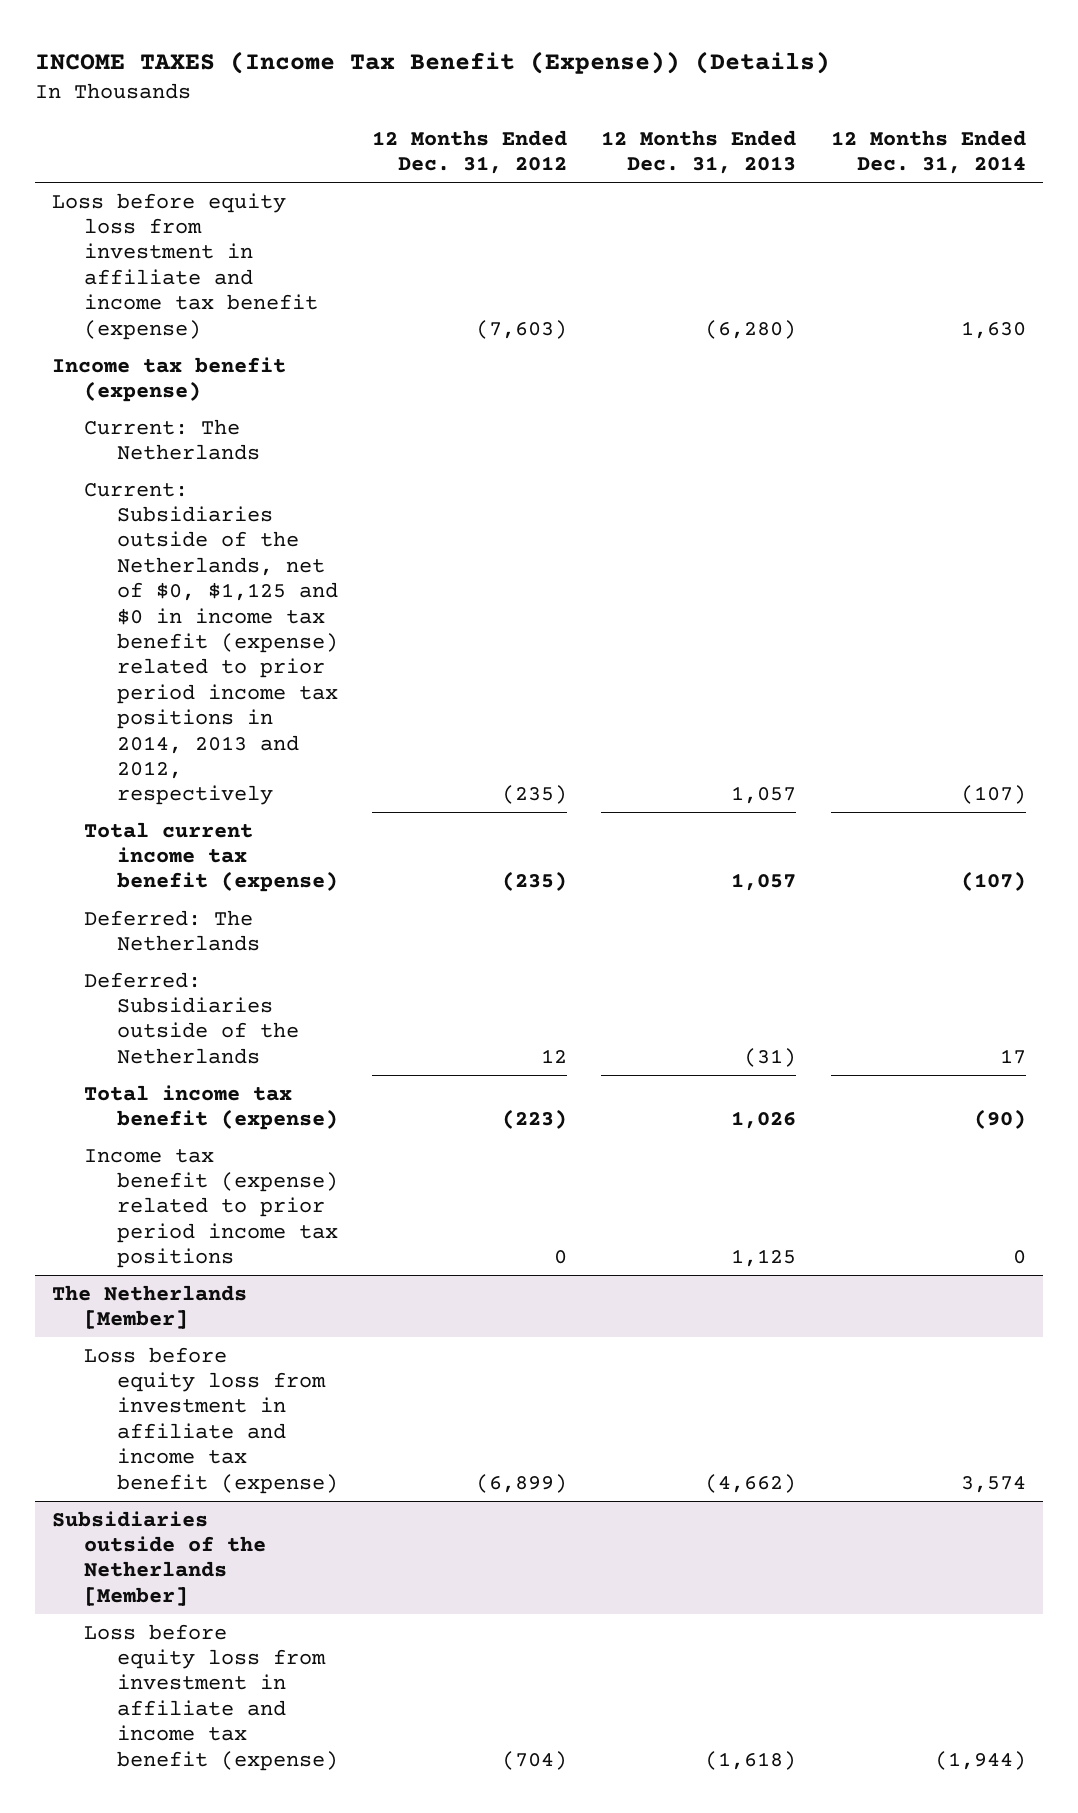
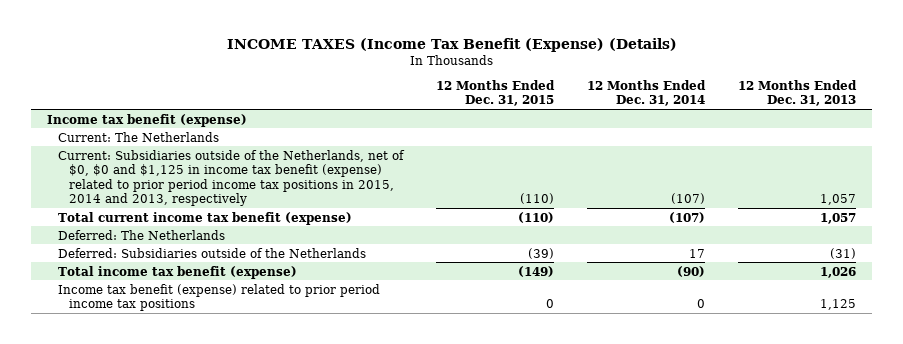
[34,50,830,74] INCOME TAXES (Income Tax Benefit (Expense)) (Details) -> [226,37,677,52] INCOME TAXES (Income Tax Benefit (Expense) (Details)
[372,129,568,175] 12 Months Ended Dec. 31, 2012 -> none
none -> [435,79,555,107] 12 Months Ended Dec. 31, 2015
[51,192,319,340] Loss before equity loss from investment in affiliate and income tax benefit (expense) -> none
[84,482,338,806] Current: Subsidiaries outside of the Netherlands, net of $0, $1,125 and $0 in income tax benefit (expense) related to prior period income tax positions in 2014, 2013 and 2012, respectively -> [57,149,405,207] Current: Subsidiaries outside of the Netherlands, net of $0, $0 and $1,125 in income tax benefit (expense) related to prior period income tax positions in 2015, 2014 and 2013, respectively
[51,1284,247,1330] The Netherlands [Member] -> none
[84,1346,338,1494] Loss before equity loss from investment in affiliate and income tax benefit (expense) -> none
[51,1510,267,1606] Subsidiaries outside of the Netherlands [Member] -> none
[84,1623,338,1771] Loss before equity loss from investment in affiliate and income tax benefit (expense) -> none

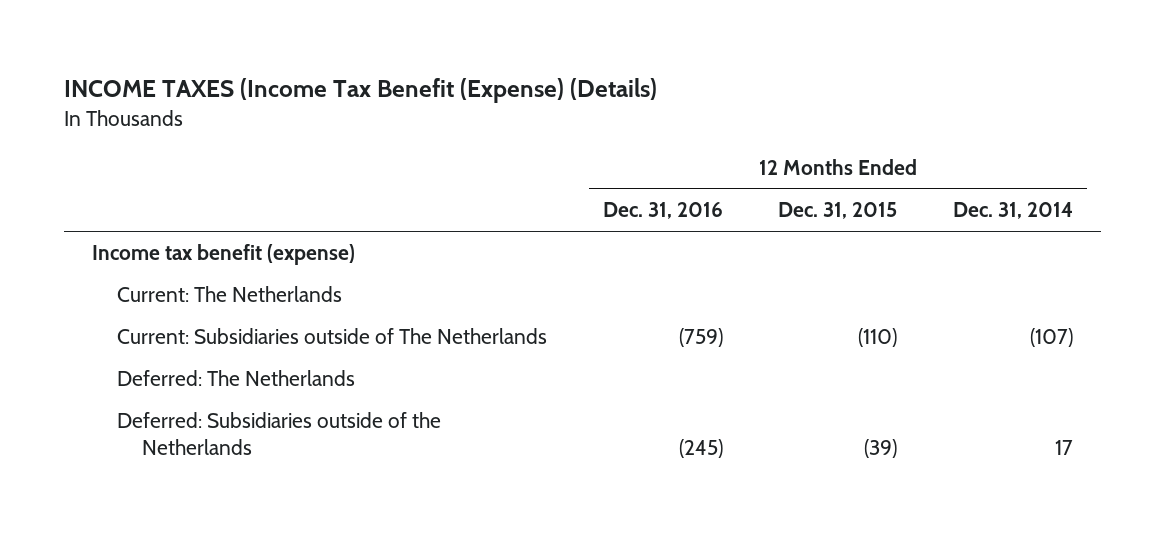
[737,79,857,107] 12 Months Ended Dec. 31, 2013 -> none
none -> [602,202,723,220] Dec. 31, 2016
[57,211,352,225] Total current income tax benefit (expense) -> none
[57,149,405,207] Current: Subsidiaries outside of the Netherlands, net of $0, $0 and $1,125 in income tax benefit (expense) related to prior period income tax positions in 2015, 2014 and 2013, respectively -> [117,328,548,345] Current: Subsidiaries outside of The Netherlands
[57,265,297,279] Total income tax benefit (expense) -> none
[57,283,380,312] Income tax benefit (expense) related to prior period income tax positions -> none

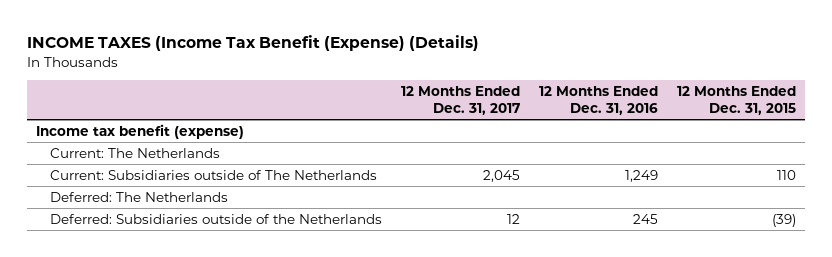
[952,202,1073,220] Dec. 31, 2014 -> none
none -> [401,86,521,115] 12 Months Ended Dec. 31, 2017
[678,328,723,348] (759) -> [625,169,659,182] 1,249
[858,328,898,348] (110) -> [776,169,796,180] 110
[678,439,723,459] (245) -> [633,213,659,224] 245

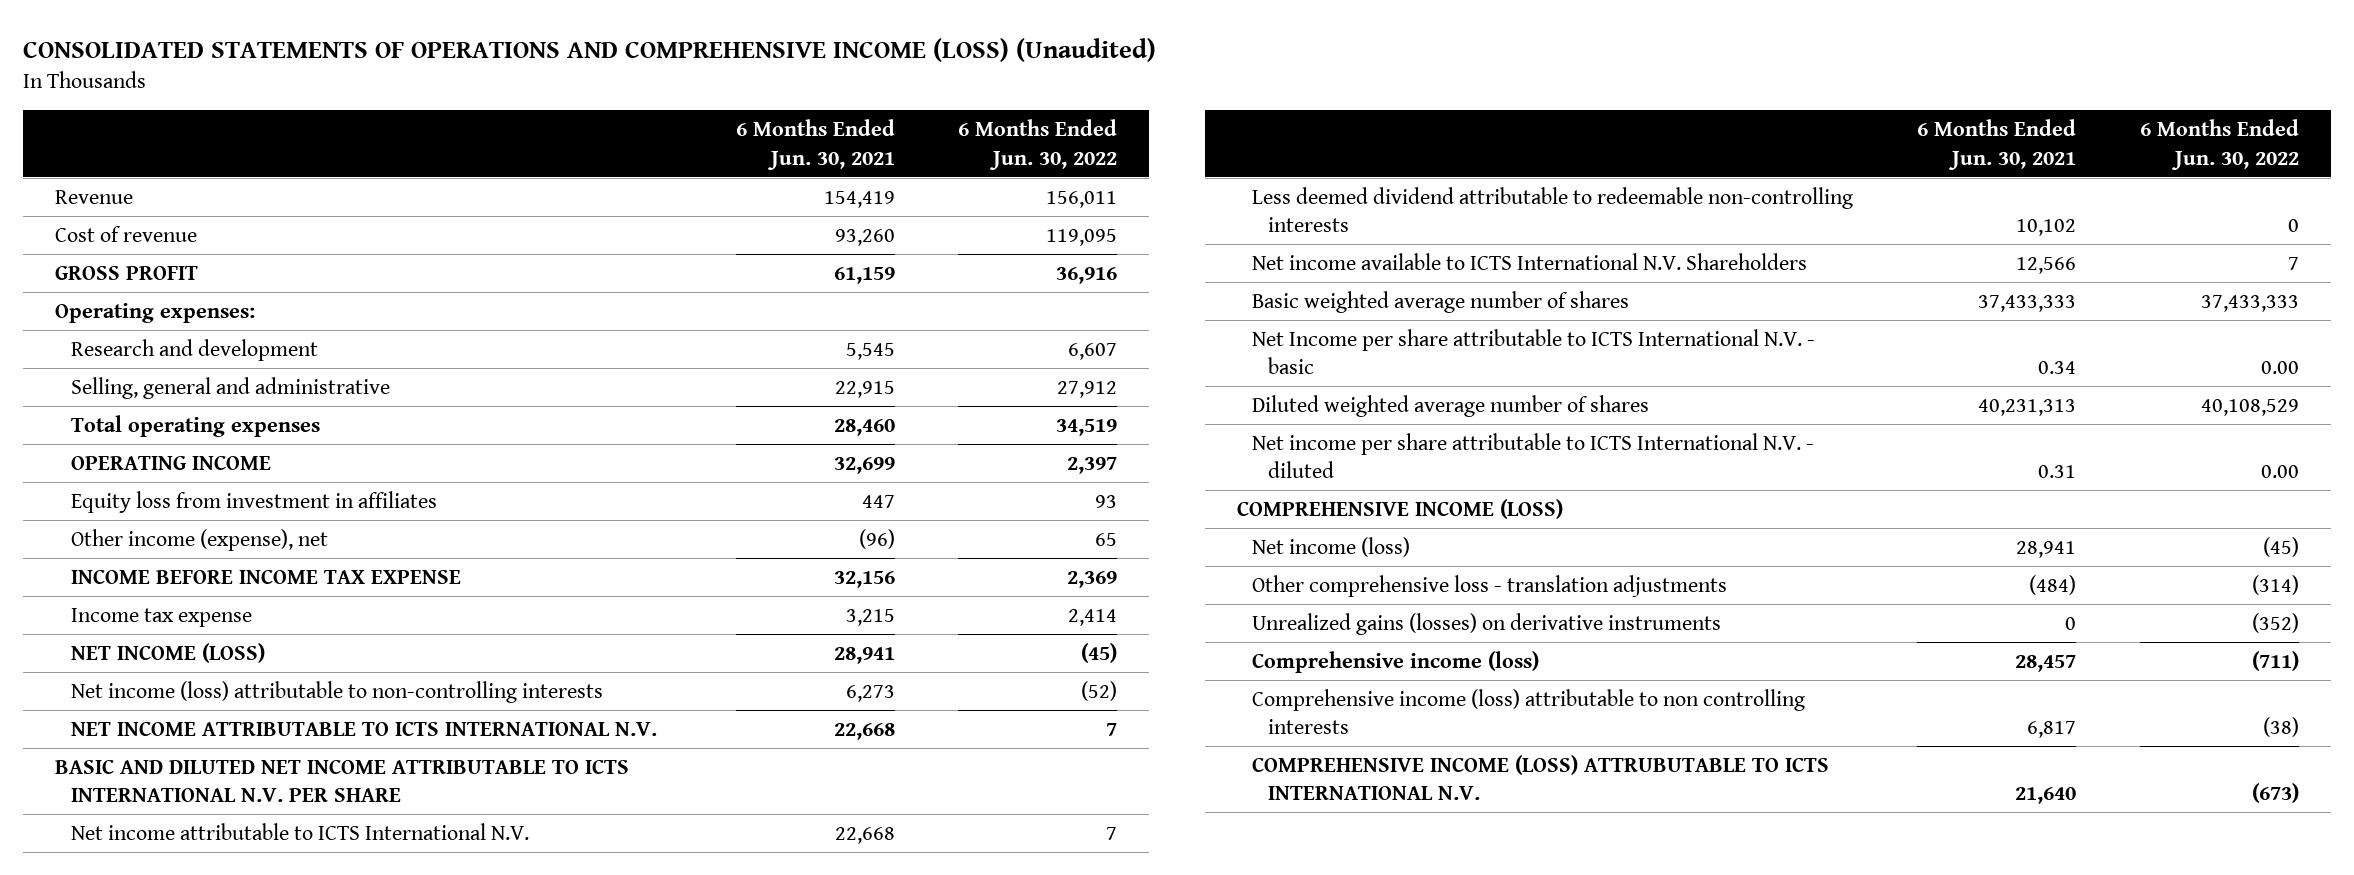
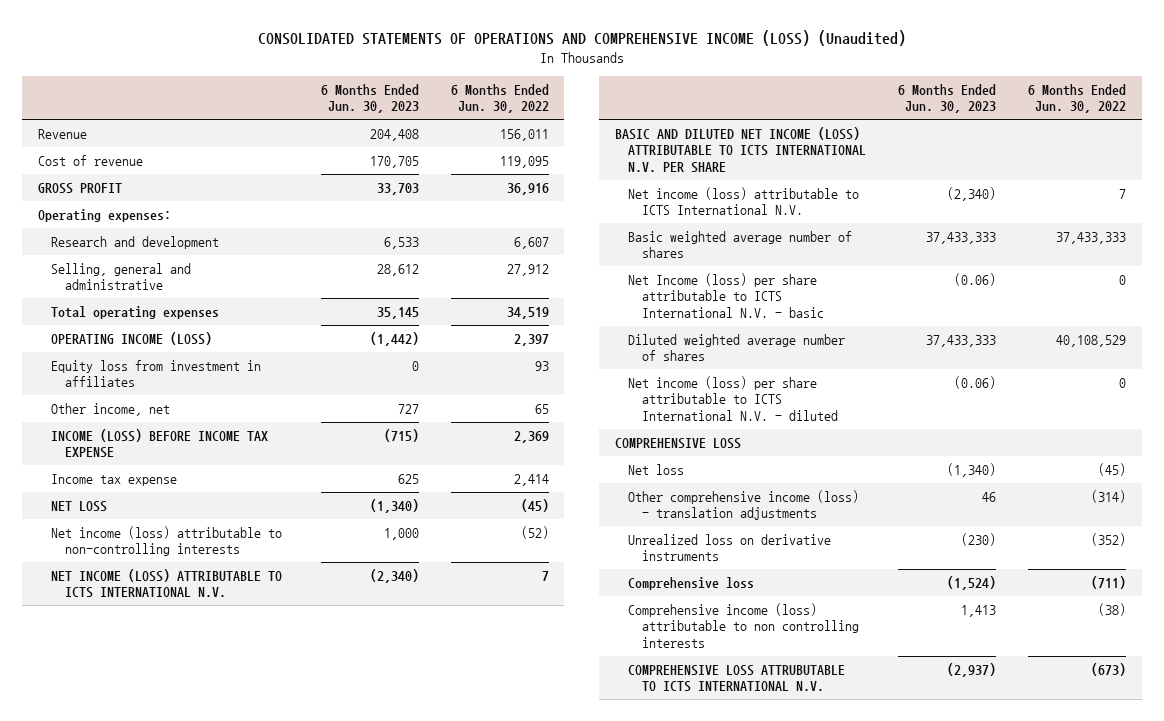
[735,118,895,170] 6 Months Ended Jun. 30, 2021 -> none
none -> [320,83,419,114] 6 Months Ended Jun. 30, 2023
[70,454,271,470] OPERATING INCOME -> [51,331,213,345] OPERATING INCOME (LOSS)
[70,528,328,551] Other income (expense), net -> [51,402,171,416] Other income, net
[70,568,461,584] INCOME BEFORE INCOME TAX EXPENSE -> [51,428,269,459] INCOME (LOSS) BEFORE INCOME TAX EXPENSE
[70,642,265,663] NET INCOME (LOSS) -> [51,500,108,512] NET LOSS
[1252,186,1854,233] Less deemed dividend attributable to redeemable non-controlling interests -> none
[1252,252,1808,270] Net income available to ICTS International N.V. Shareholders -> none
[70,720,657,736] NET INCOME ATTRIBUTABLE TO ICTS INTERNATIONAL N.V. -> [51,568,283,599] NET INCOME (LOSS) ATTRIBUTABLE TO ICTS INTERNATIONAL N.V.
[55,758,630,803] BASIC AND DILUTED NET INCOME ATTRIBUTABLE TO ICTS INTERNATIONAL N.V. PER SHARE -> [614,126,867,173] BASIC AND DILUTED NET INCOME (LOSS) ATTRIBUTABLE TO ICTS INTERNATIONAL N.V. PER SHARE
[70,822,529,840] Net income attributable to ICTS International N.V. -> [628,186,860,216] Net income (loss) attributable to ICTS International N.V.
[1252,328,1816,375] Net Income per share attributable to ICTS International N.V. - basic -> [628,272,824,318] Net Income (loss) per share attributable to ICTS International N.V. - basic
[2260,361,2299,375] 0.00 -> [1118,274,1126,285] 0
[1252,432,1815,479] Net income per share attributable to ICTS International N.V. - diluted -> [628,375,838,421] Net income (loss) per share attributable to ICTS International N.V. - diluted
[2260,465,2299,479] 0.00 -> [1118,377,1126,388] 0
[1236,498,1563,519] COMPREHENSIVE INCOME (LOSS) -> [614,437,741,449] COMPREHENSIVE LOSS
[1252,536,1411,557] Net income (loss) -> [628,463,685,475] Net loss
[1252,574,1728,597] Other comprehensive loss - translation adjustments -> [628,489,860,521] Other comprehensive income (loss) - translation adjustments
[1252,612,1722,635] Unrealized gains (losses) on derivative instruments -> [628,533,832,562] Unrealized loss on derivative instruments
[1252,650,1540,673] Comprehensive income (loss) -> [628,576,755,590] Comprehensive loss
[1252,754,1830,801] COMPREHENSIVE INCOME (LOSS) ATTRUBUTABLE TO ICTS INTERNATIONAL N.V. -> [628,664,846,693] COMPREHENSIVE LOSS ATTRUBUTABLE TO ICTS INTERNATIONAL N.V.

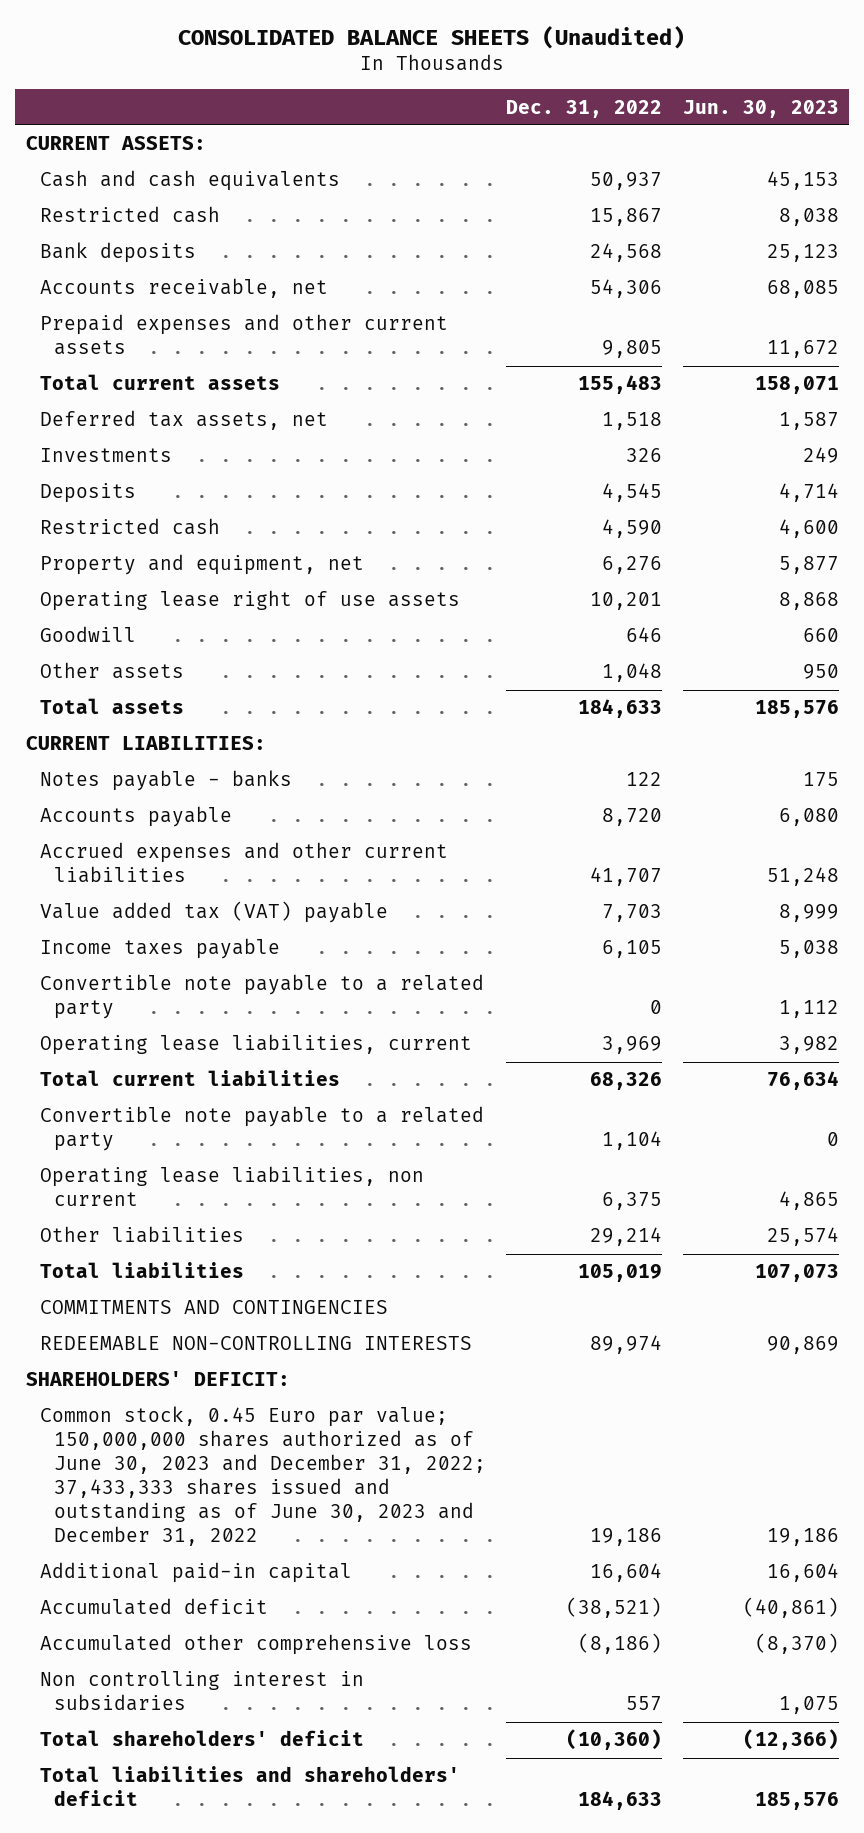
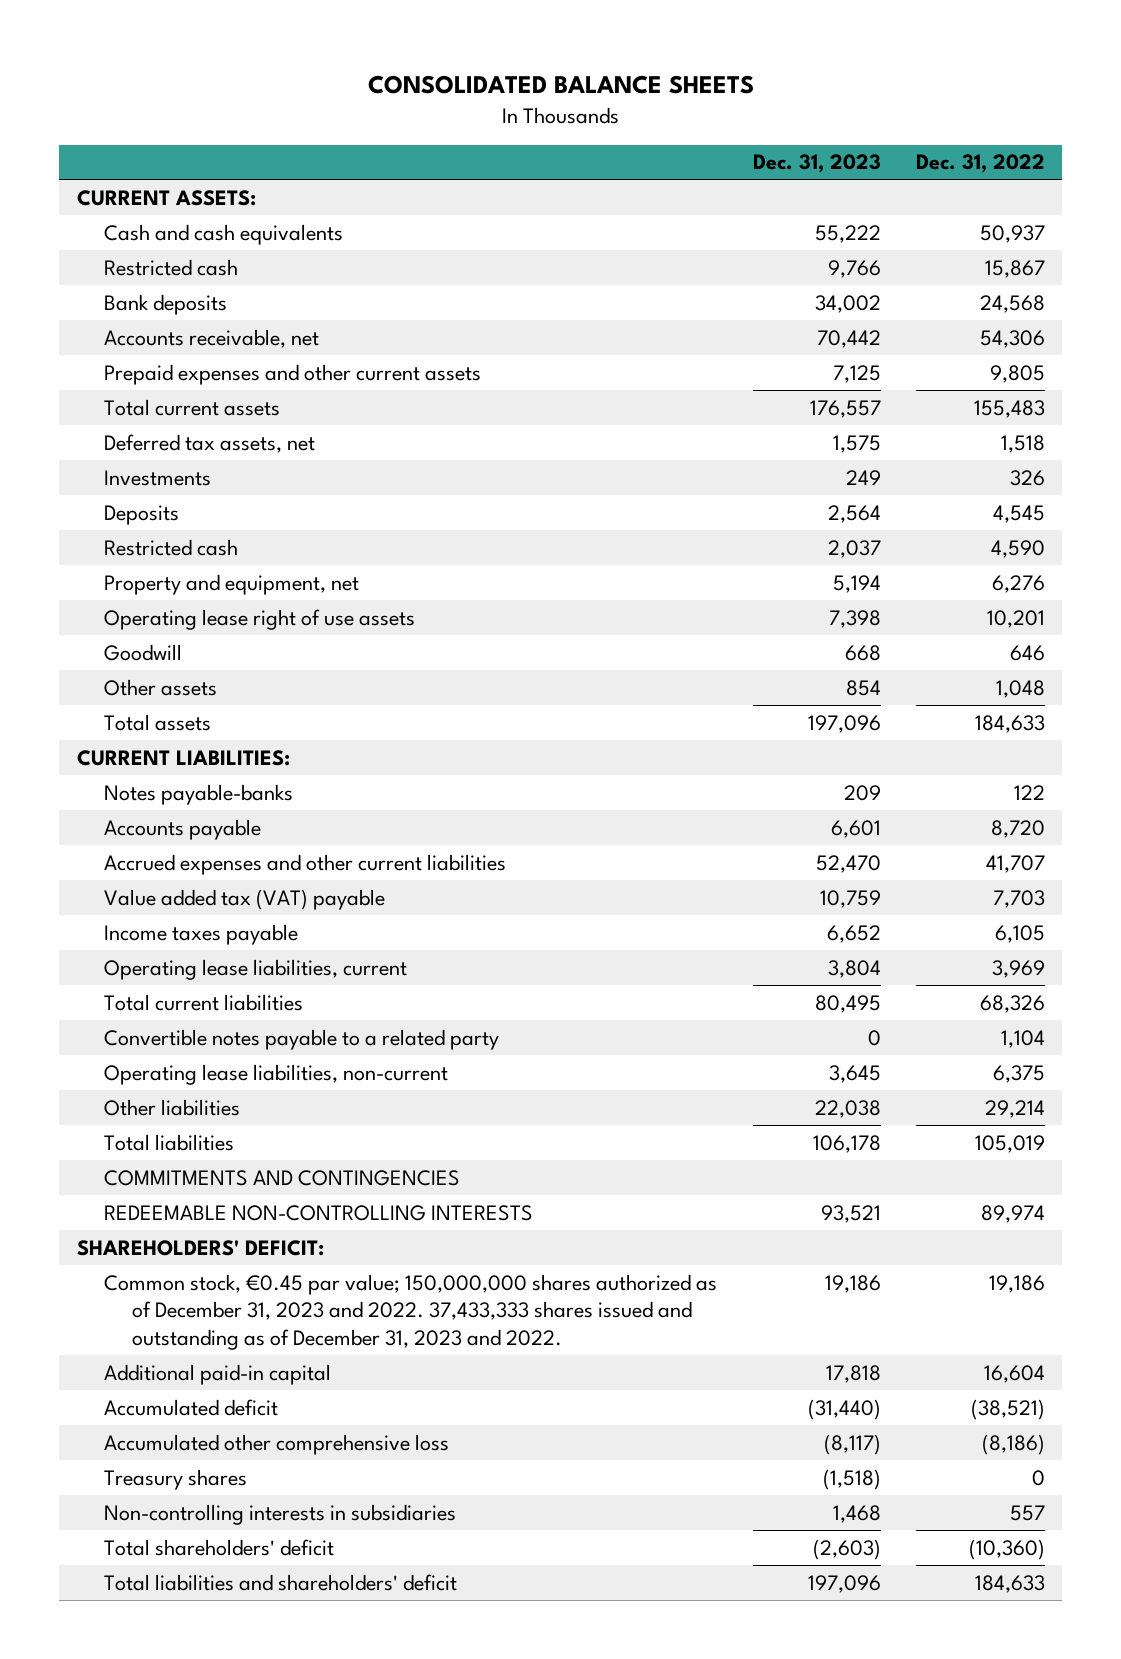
[178,25,686,49] CONSOLIDATED BALANCE SHEETS (Unaudited) -> [367,75,754,95] CONSOLIDATED BALANCE SHEETS
[682,99,839,118] Jun. 30, 2023 -> none
none -> [752,154,881,174] Dec. 31, 2023
[39,770,292,792] Notes payable - banks -> [104,783,294,805] Notes payable-banks
[39,974,484,1020] Convertible note payable to a related party -> none
[39,1106,484,1152] Convertible note payable to a related party -> [104,1028,500,1050] Convertible notes payable to a related party
[39,1166,424,1207] Operating lease liabilities, non current -> [104,1063,449,1085] Operating lease liabilities, non-current
[39,1406,487,1547] Common stock, 0.45 Euro par value; 150,000,000 shares authorized as of June 30, 2023 and December 31, 2022; 37,433,333 shares issued and outstanding as of June 30, 2023 and December 31, 2022 -> [104,1273,718,1350] Common stock, €0.45 par value; 150,000,000 shares authorized as of December 31, 2023 and 2022. 37,433,333 shares issued and outstanding as of December 31, 2023 and 2022.
none -> [104,1468,248,1490] Treasury shares
[39,1671,364,1712] Non controlling interest in subsidaries -> [104,1503,457,1525] Non-controlling interests in subsidiaries

